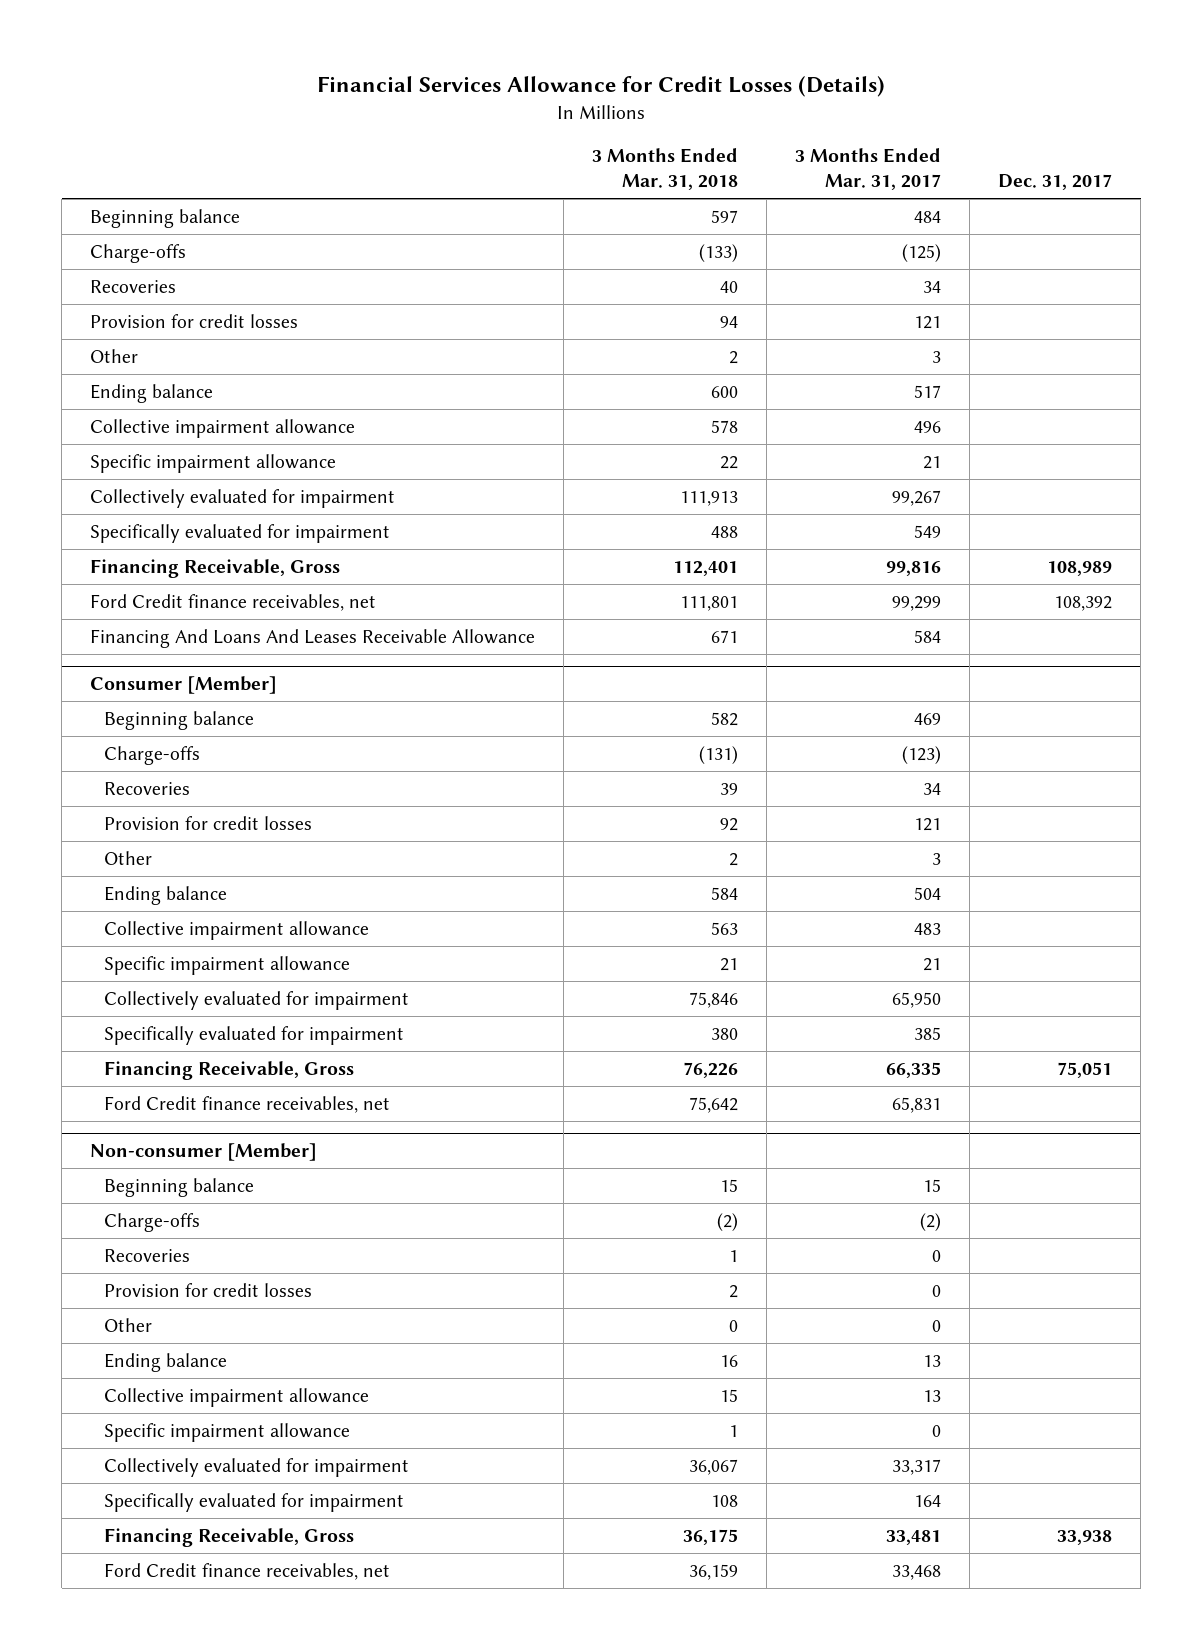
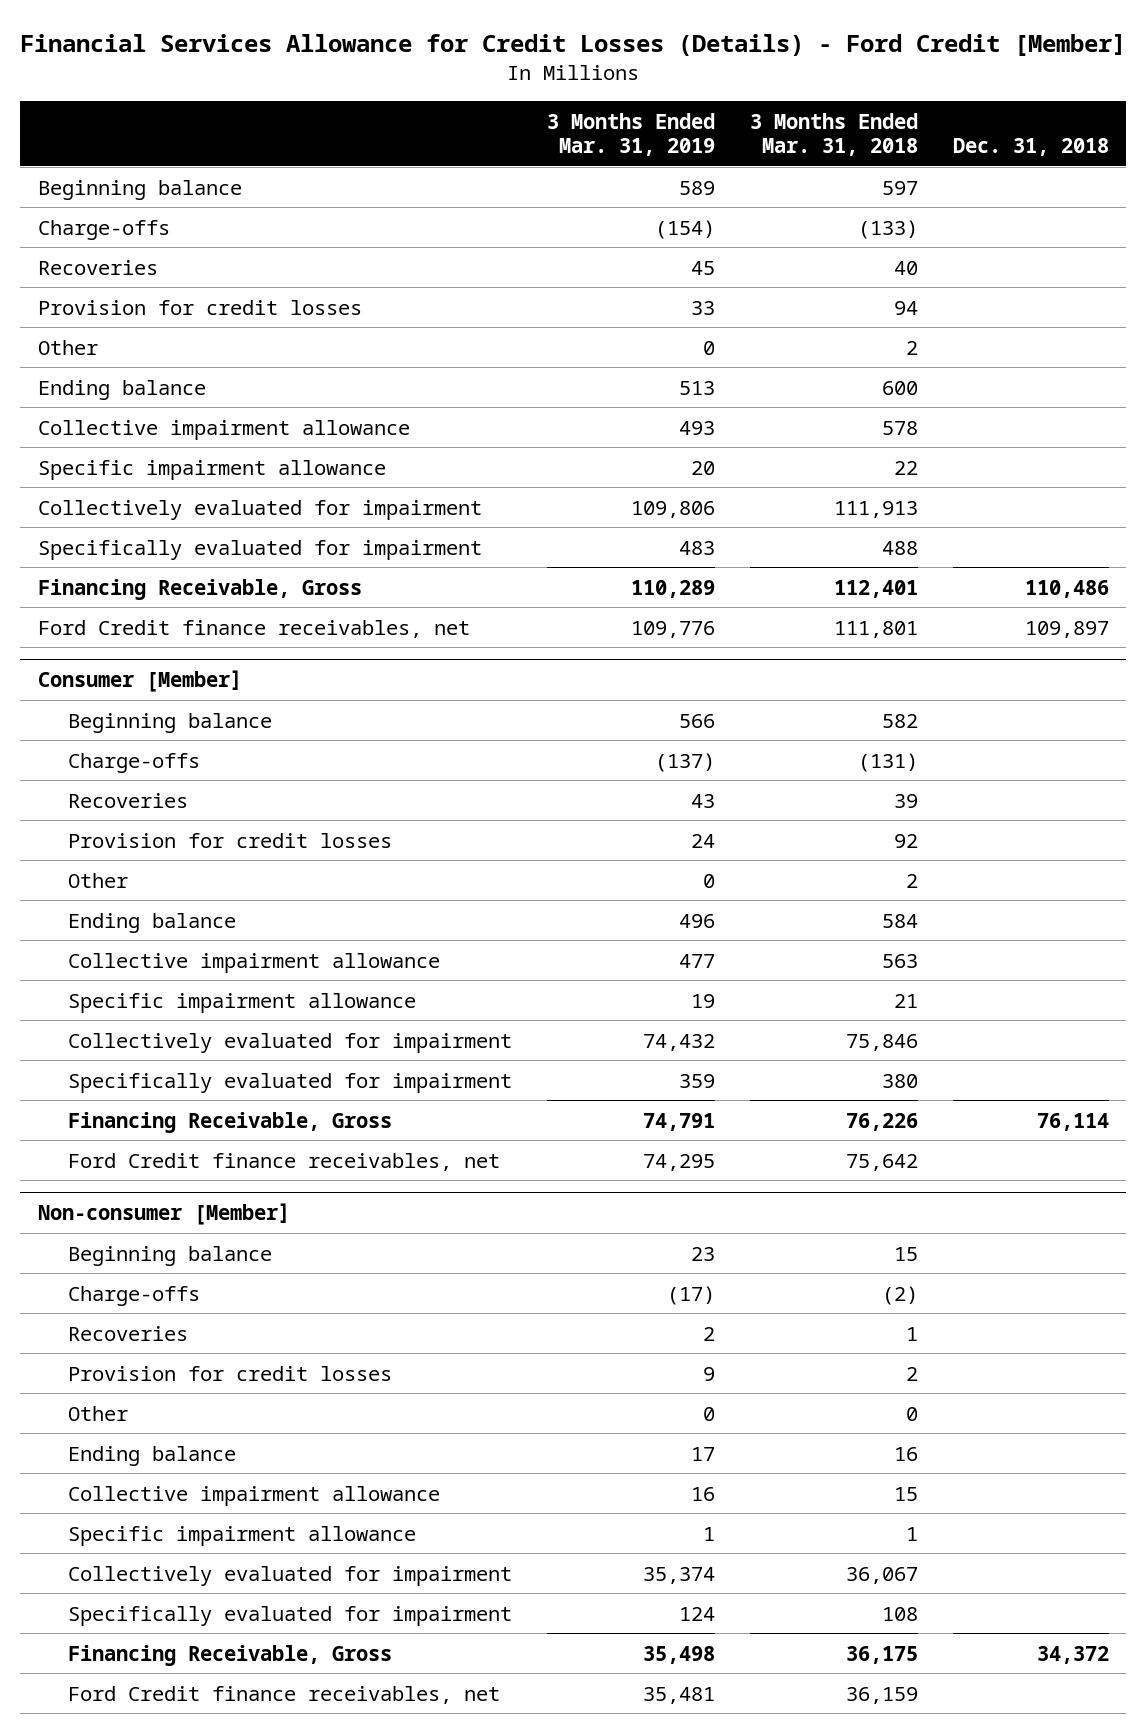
[317,76,886,98] Financial Services Allowance for Credit Losses (Details) -> [20,34,1127,57] Financial Services Allowance for Credit Losses (Details) - Ford Credit [Member]
[795,148,942,191] 3 Months Ended Mar. 31, 2017 -> none
[998,174,1113,191] Dec. 31, 2017 -> none
none -> [546,112,715,157] 3 Months Ended Mar. 31, 2019
none -> [952,138,1109,157] Dec. 31, 2018
[90,628,536,648] Financing And Loans And Leases Receivable Allowance -> none

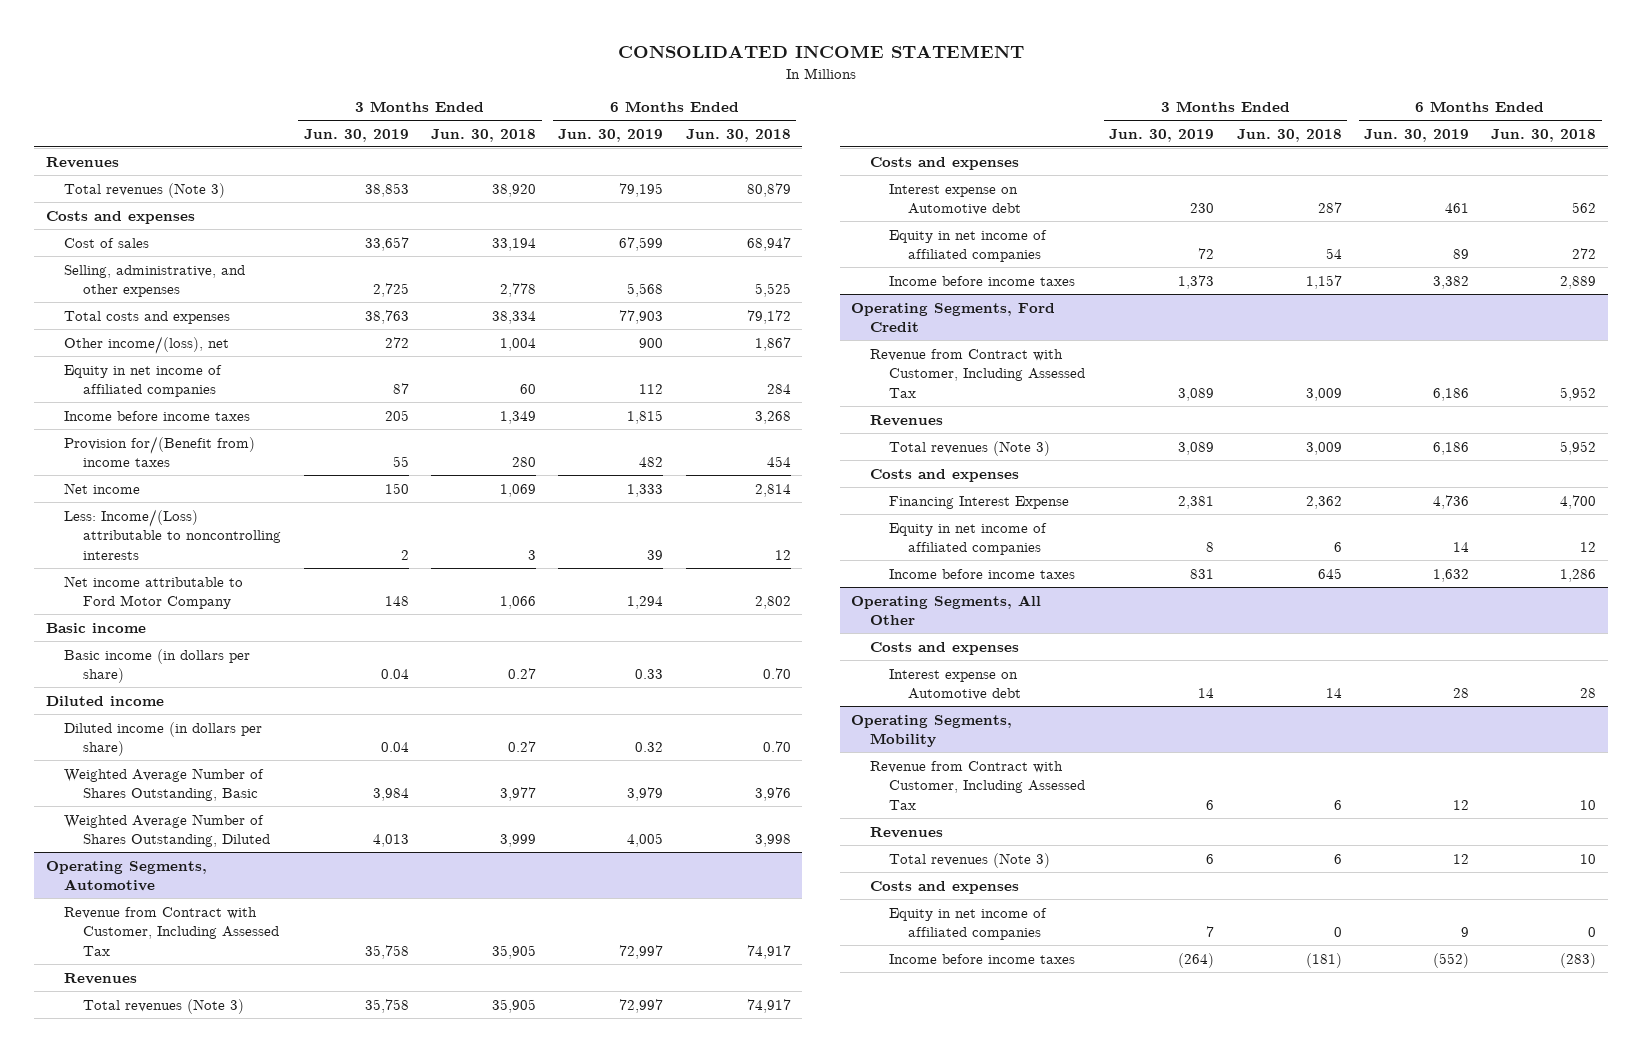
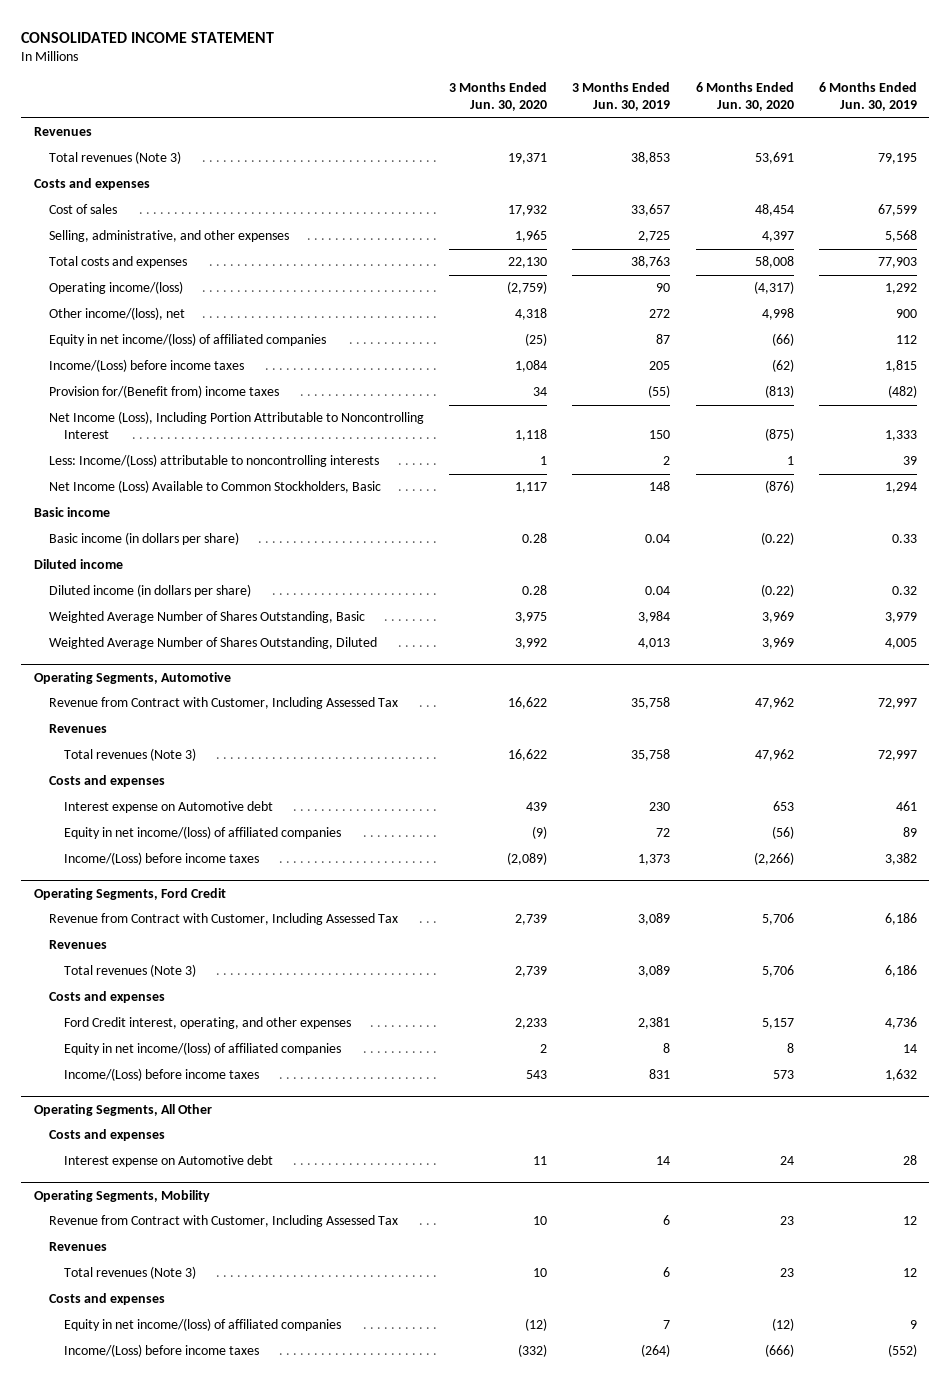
[431,128,537,142] Jun. 30, 2018 -> none
[685,128,791,142] Jun. 30, 2018 -> none
none -> [449,82,548,112] 3 Months Ended Jun. 30, 2020
none -> [695,82,794,112] 6 Months Ended Jun. 30, 2020
none -> [49,281,184,295] Operating income/(loss)
[64,364,223,398] Equity in net income of affiliated companies -> [49,333,327,347] Equity in net income/(loss) of affiliated companies
[64,410,251,421] Income before income taxes -> [49,359,245,373] Income/(Loss) before income taxes
[392,456,409,468] 55 -> [648,385,671,399] (55)
[639,457,664,468] 482 -> [887,385,917,399] (482)
[64,482,141,494] Net income -> [49,411,425,440] Net Income (Loss), Including Portion Attributable to Noncontrolling Interest
[64,575,244,610] Net income attributable to Ford Motor Company -> [49,480,382,494] Net Income (Loss) Available to Common Stockholders, Basic
[889,229,1048,263] Equity in net income of affiliated companies -> [64,826,342,840] Equity in net income/(loss) of affiliated companies
[889,275,1076,286] Income before income taxes -> [64,852,260,866] Income/(Loss) before income taxes
[889,495,1070,509] Financing Interest Expense -> [64,1017,352,1030] Ford Credit interest, operating, and other expenses
[889,522,1048,556] Equity in net income of affiliated companies -> [64,1042,342,1056] Equity in net income/(loss) of affiliated companies
[889,568,1076,579] Income before income taxes -> [64,1068,260,1082] Income/(Loss) before income taxes
[889,907,1048,941] Equity in net income of affiliated companies -> [64,1318,342,1332] Equity in net income/(loss) of affiliated companies
[889,953,1076,964] Income before income taxes -> [64,1344,260,1358] Income/(Loss) before income taxes

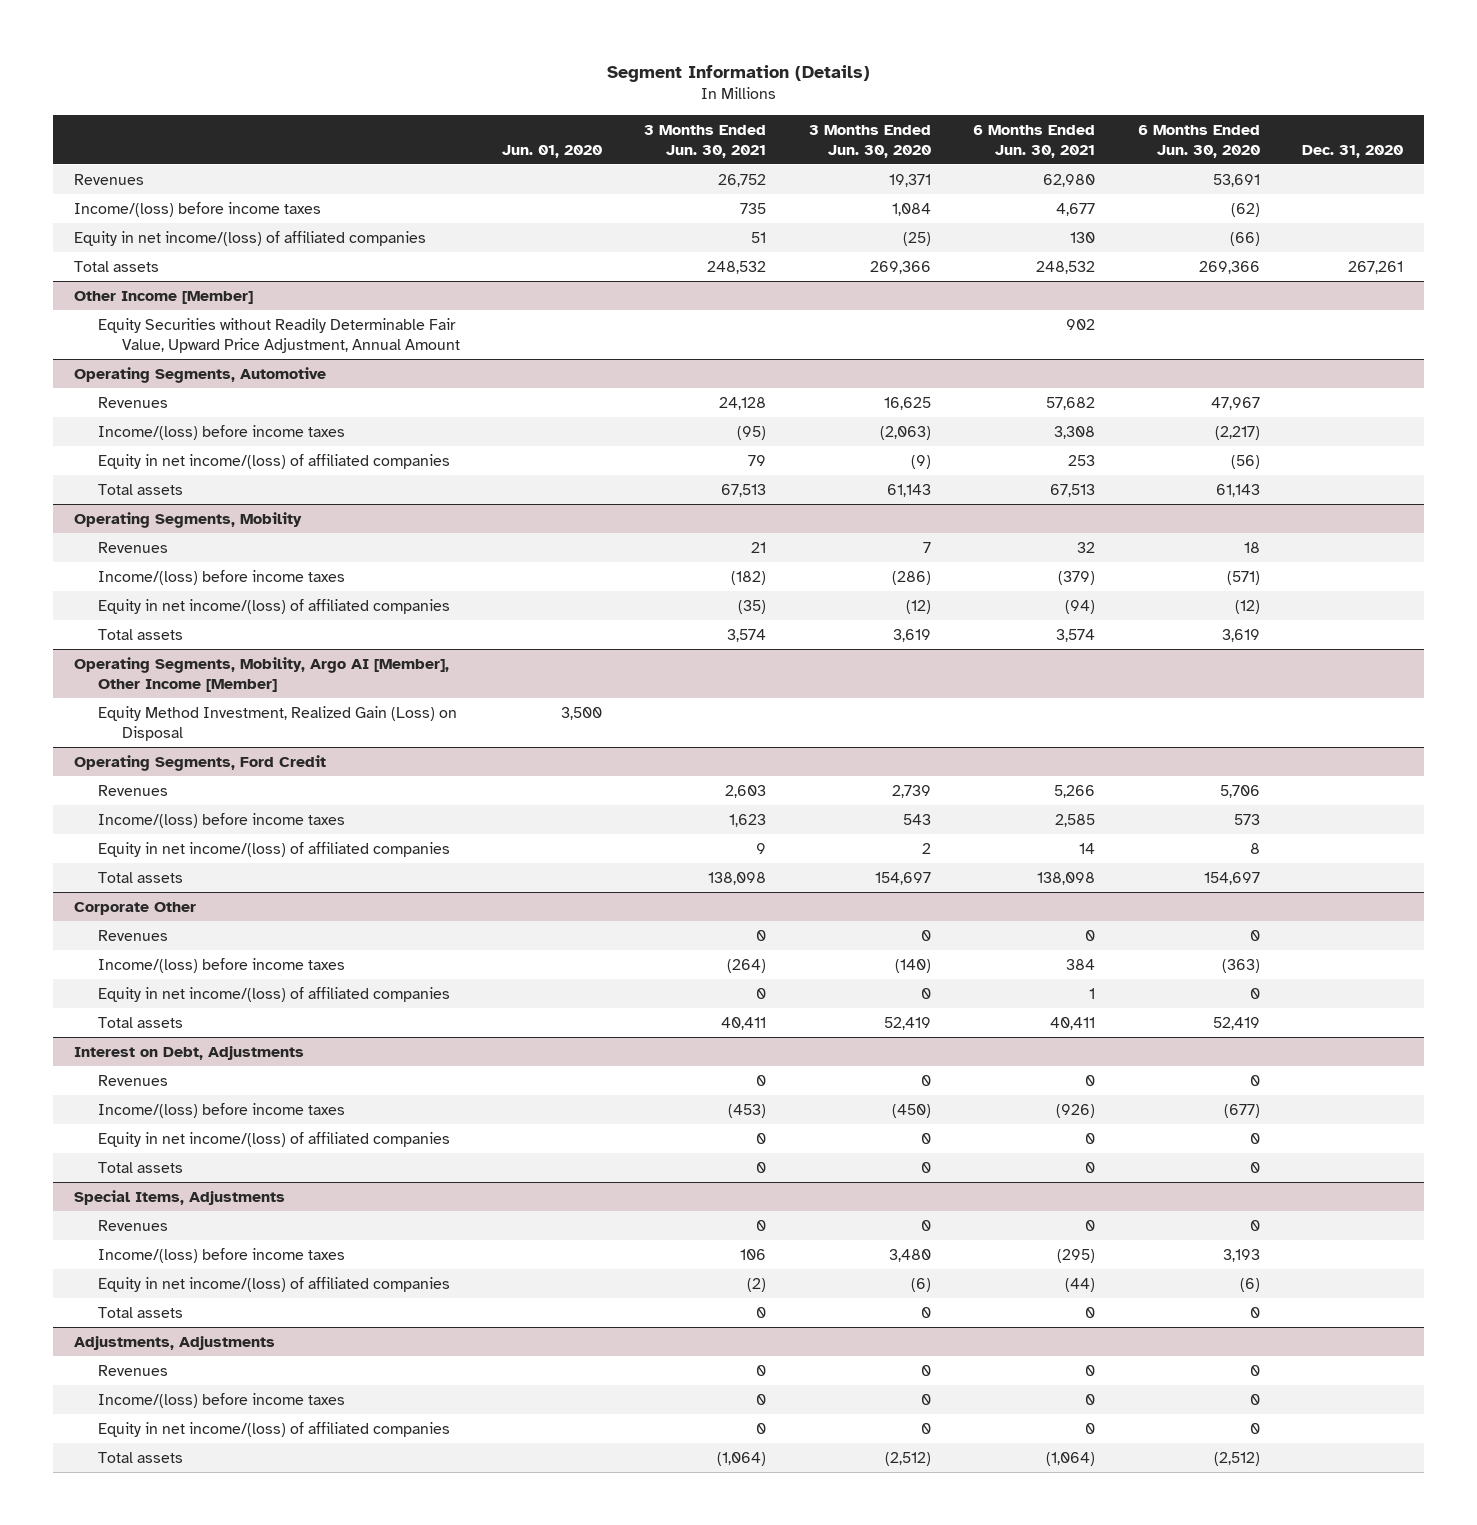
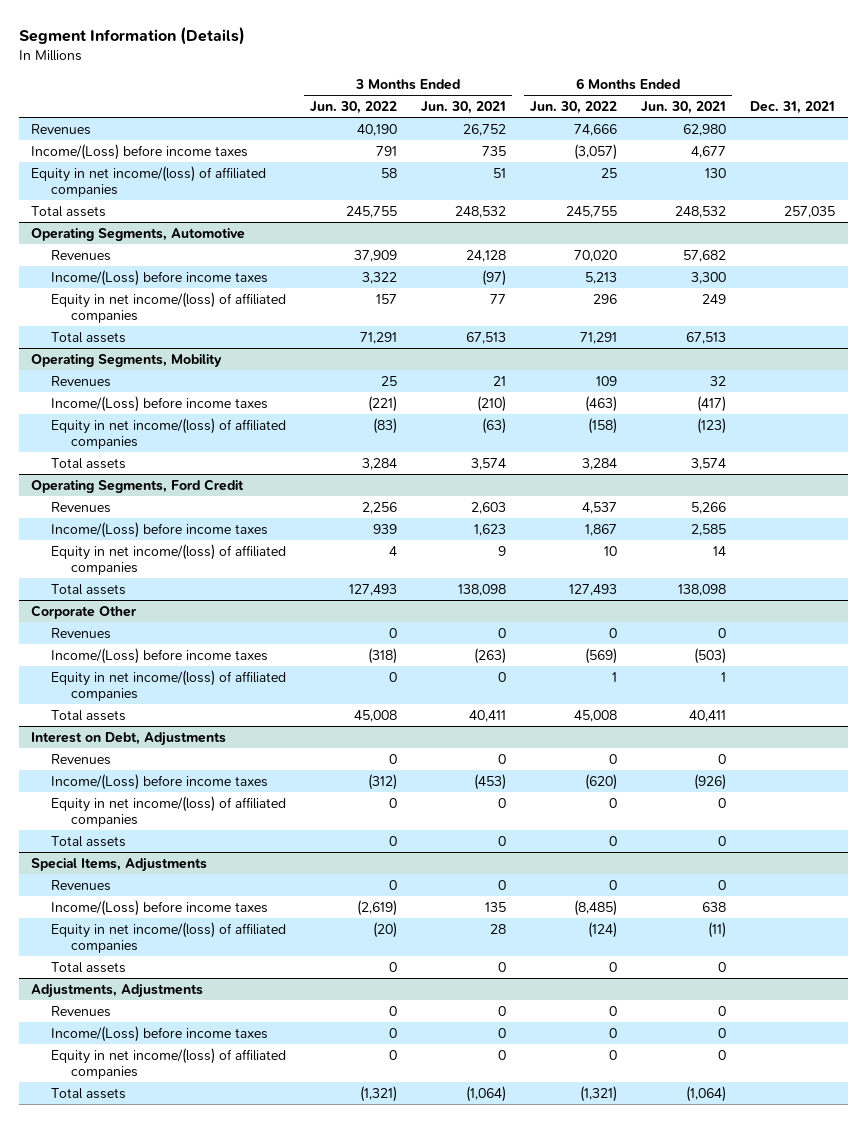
[501,144,602,158] Jun. 01, 2020 -> none
[808,124,931,158] 3 Months Ended Jun. 30, 2020 -> none
[1137,124,1260,158] 6 Months Ended Jun. 30, 2020 -> none
[1301,144,1403,158] Dec. 31, 2020 -> none
none -> [310,101,398,115] Jun. 30, 2022
none -> [530,101,618,115] Jun. 30, 2022
none -> [750,101,836,115] Dec. 31, 2021
[74,201,322,217] Income/(loss) before income taxes -> [31,143,249,160] Income/(Loss) before income taxes
[74,290,254,304] Other Income [Member] -> none
[97,317,460,354] Equity Securities without Readily Determinable Fair Value, Upward Price Adjustment, Annual Amount -> none
[97,424,345,440] Income/(loss) before income taxes -> [51,269,269,286] Income/(Loss) before income taxes
[737,425,767,440] (95) -> [482,269,507,286] (97)
[1054,425,1096,439] 3,308 -> [691,271,727,284] 3,300
[748,454,767,466] 79 -> [490,293,507,304] 77
[1068,454,1096,466] 253 -> [702,293,727,304] 249
[97,569,345,585] Income/(loss) before income taxes -> [51,395,269,412] Income/(Loss) before income taxes
[731,570,767,585] (182) -> [477,395,507,412] (210)
[1058,570,1096,585] (379) -> [697,395,727,412] (417)
[738,599,767,614] (35) -> [482,417,507,434] (63)
[1065,599,1096,614] (94) -> [697,417,727,434] (123)
[74,656,450,693] Operating Segments, Mobility, Argo AI [Member], Other Income [Member] -> none
[97,705,457,742] Equity Method Investment, Realized Gain (Loss) on Disposal -> none
[97,812,345,828] Income/(loss) before income taxes -> [51,521,269,538] Income/(Loss) before income taxes
[97,957,345,973] Income/(loss) before income taxes -> [51,647,269,664] Income/(Loss) before income taxes
[727,958,767,973] (264) -> [474,647,507,664] (263)
[1066,958,1096,970] 384 -> [694,647,727,664] (503)
[97,1102,345,1118] Income/(loss) before income taxes -> [51,773,269,790] Income/(Loss) before income taxes
[97,1247,345,1263] Income/(loss) before income taxes -> [51,899,269,916] Income/(Loss) before income taxes
[740,1248,767,1260] 106 -> [485,901,507,912] 135
[1057,1248,1096,1263] (295) -> [702,901,727,912] 638
[747,1277,767,1292] (2) -> [490,923,507,934] 28
[1065,1277,1096,1292] (44) -> [708,921,727,938] (11)
[97,1392,345,1408] Income/(loss) before income taxes -> [51,1025,269,1042] Income/(Loss) before income taxes

